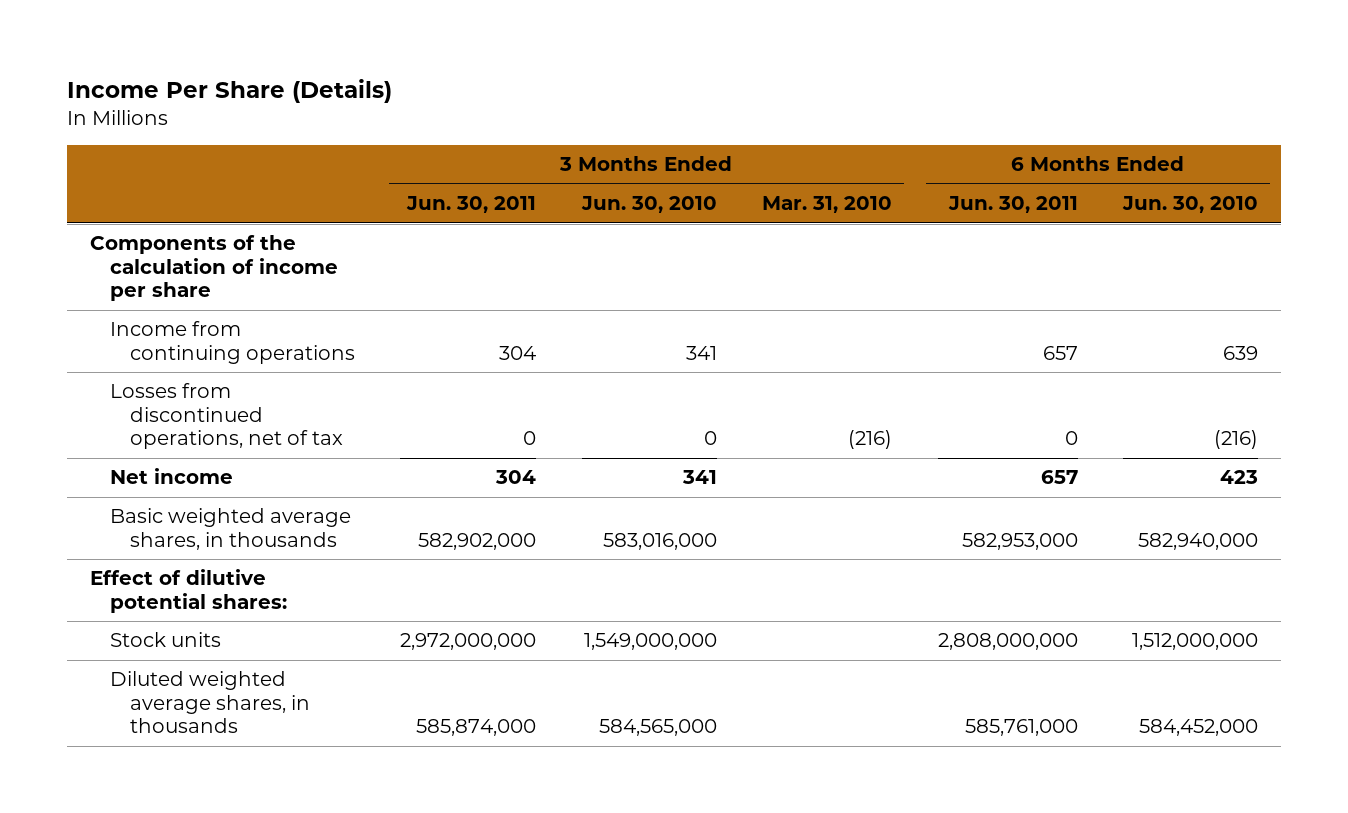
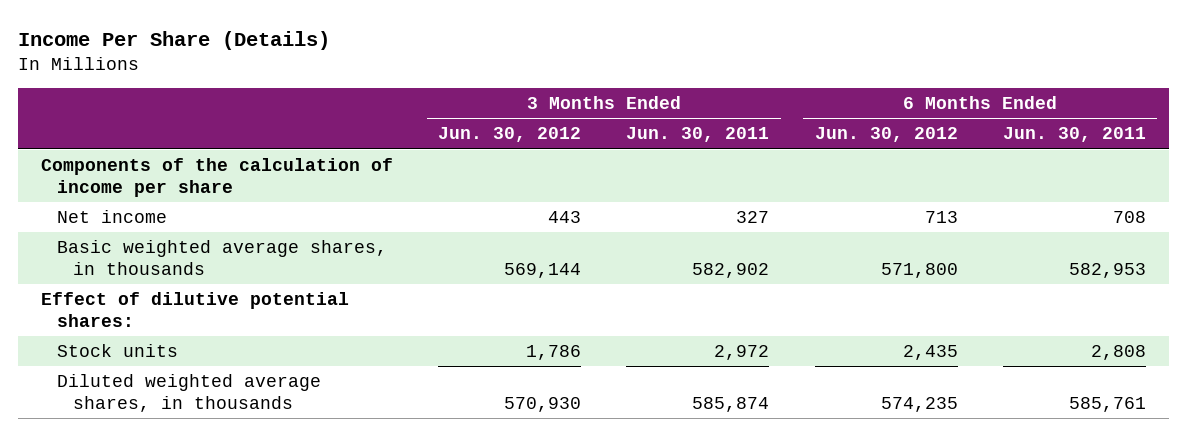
[580,196,717,214] Jun. 30, 2010 -> none
[762,196,893,214] Mar. 31, 2010 -> none
[1122,196,1259,214] Jun. 30, 2010 -> none
none -> [437,127,581,143] Jun. 30, 2012
none -> [814,127,958,143] Jun. 30, 2012
[109,321,355,364] Income from continuing operations -> none
[109,383,343,450] Losses from discontinued operations, net of tax -> none
[495,470,537,485] 304 -> [736,211,770,224] 327
[1040,470,1078,485] 657 -> [1113,211,1147,224] 708
[418,532,537,550] 582,902,000 -> [692,263,770,279] 582,902
[961,532,1078,550] 582,953,000 -> [1069,263,1147,279] 582,953
[400,633,537,651] 2,972,000,000 -> [714,345,770,361] 2,972
[937,633,1078,651] 2,808,000,000 -> [1091,345,1147,361] 2,808
[416,719,537,737] 585,874,000 -> [692,397,770,413] 585,874
[964,719,1078,737] 585,761,000 -> [1069,397,1147,413] 585,761

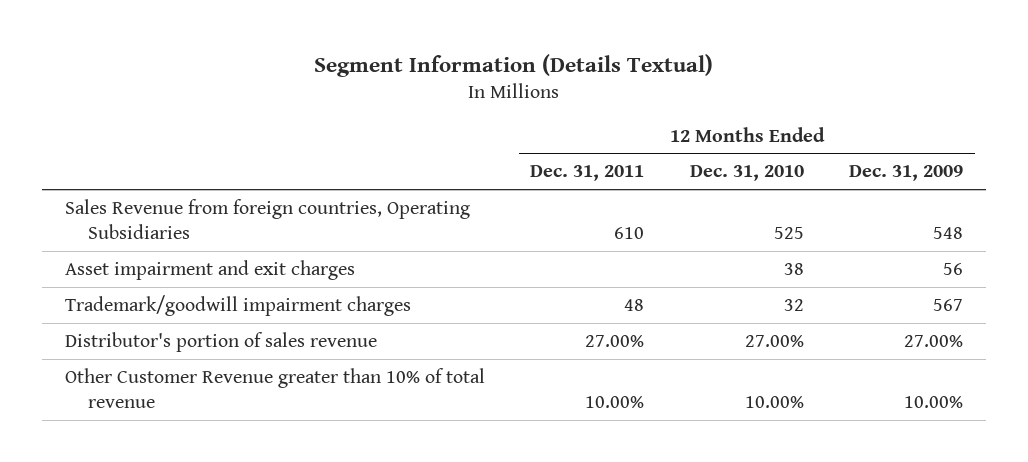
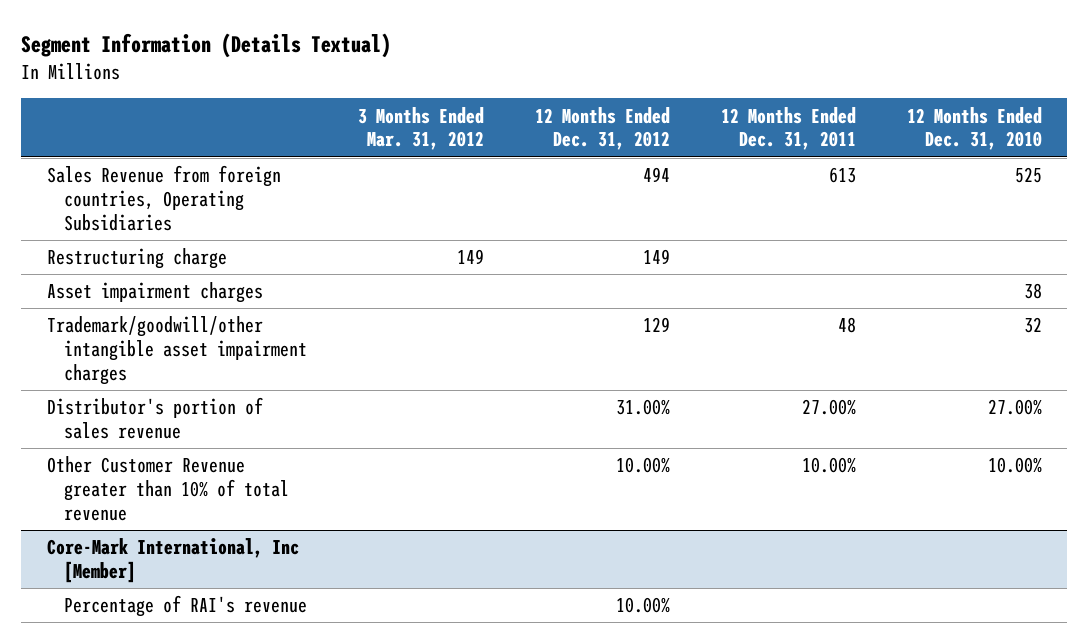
[849,165,964,182] Dec. 31, 2009 -> none
none -> [358,106,485,151] 3 Months Ended Mar. 31, 2012
none -> [534,106,670,151] 12 Months Ended Dec. 31, 2012
[614,226,645,239] 610 -> [828,167,856,184] 613
none -> [46,248,227,270] Restructuring charge
[64,259,355,280] Asset impairment and exit charges -> [46,282,263,304] Asset impairment charges
[64,294,411,316] Trademark/goodwill impairment charges -> [46,316,308,386] Trademark/goodwill/other intangible asset impairment charges
none -> [46,538,299,584] Core-Mark International, Inc [Member]
none -> [64,595,308,618] Percentage of RAI's revenue

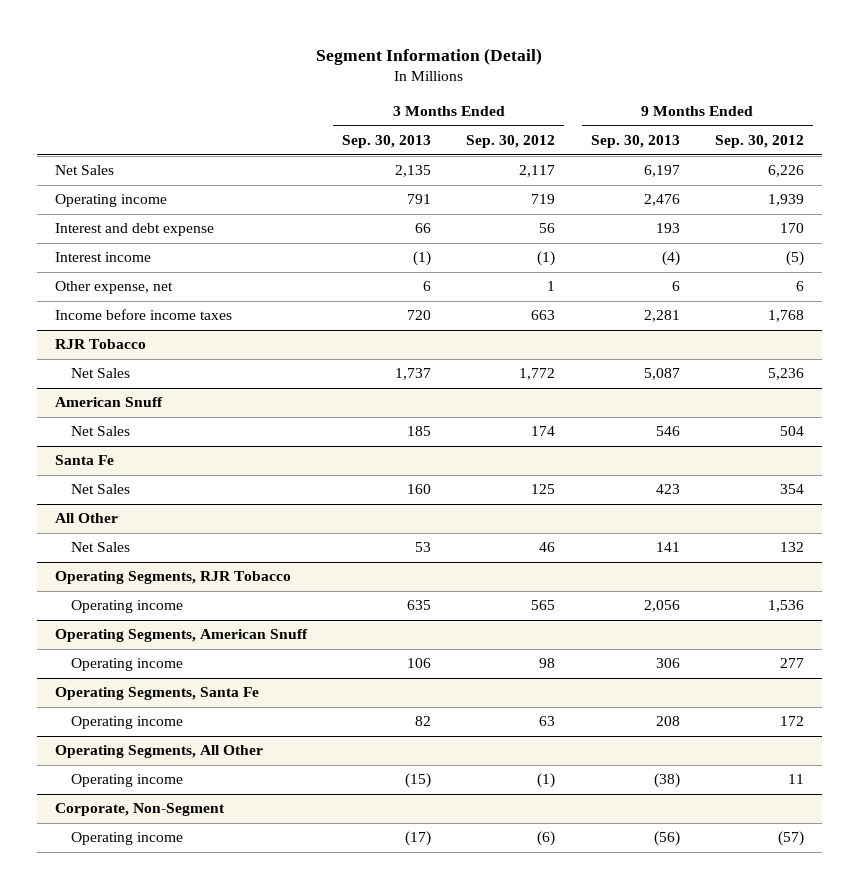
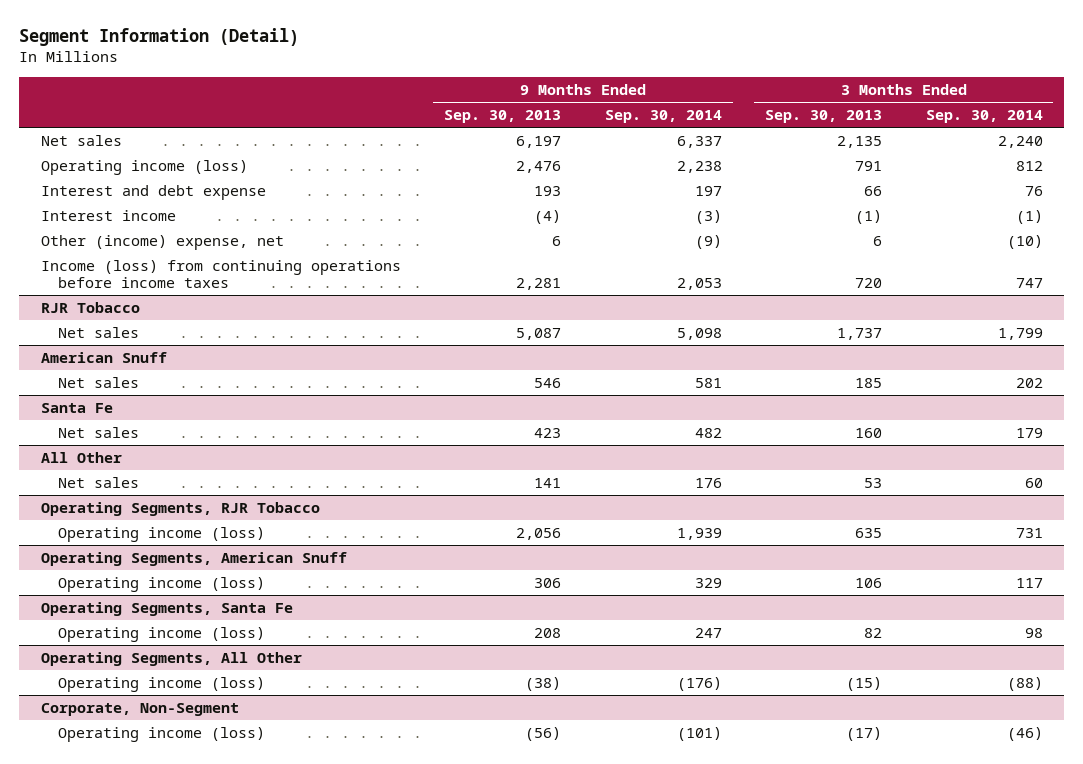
[466,135,556,149] Sep. 30, 2012 -> none
[714,135,804,149] Sep. 30, 2012 -> none
none -> [604,109,722,123] Sep. 30, 2014
none -> [925,109,1043,123] Sep. 30, 2014
[54,165,114,176] Net Sales -> [40,134,122,146] Net sales
[54,194,167,208] Operating income -> [40,159,248,175] Operating income (loss)
[54,281,173,295] Other expense, net -> [40,234,284,250] Other (income) expense, net
[54,309,232,321] Income before income taxes -> [40,259,401,289] Income (loss) from continuing operations before income taxes
[70,368,130,379] Net Sales -> [57,326,139,338] Net sales
[70,426,130,437] Net Sales -> [57,376,139,388] Net sales
[70,484,130,495] Net Sales -> [57,426,139,438] Net sales
[70,542,130,553] Net Sales -> [57,476,139,488] Net sales
[70,600,183,614] Operating income -> [57,526,265,542] Operating income (loss)
[70,658,183,672] Operating income -> [57,576,265,592] Operating income (loss)
[70,716,183,730] Operating income -> [57,626,265,642] Operating income (loss)
[70,774,183,788] Operating income -> [57,676,265,692] Operating income (loss)
[70,832,183,846] Operating income -> [57,726,265,742] Operating income (loss)

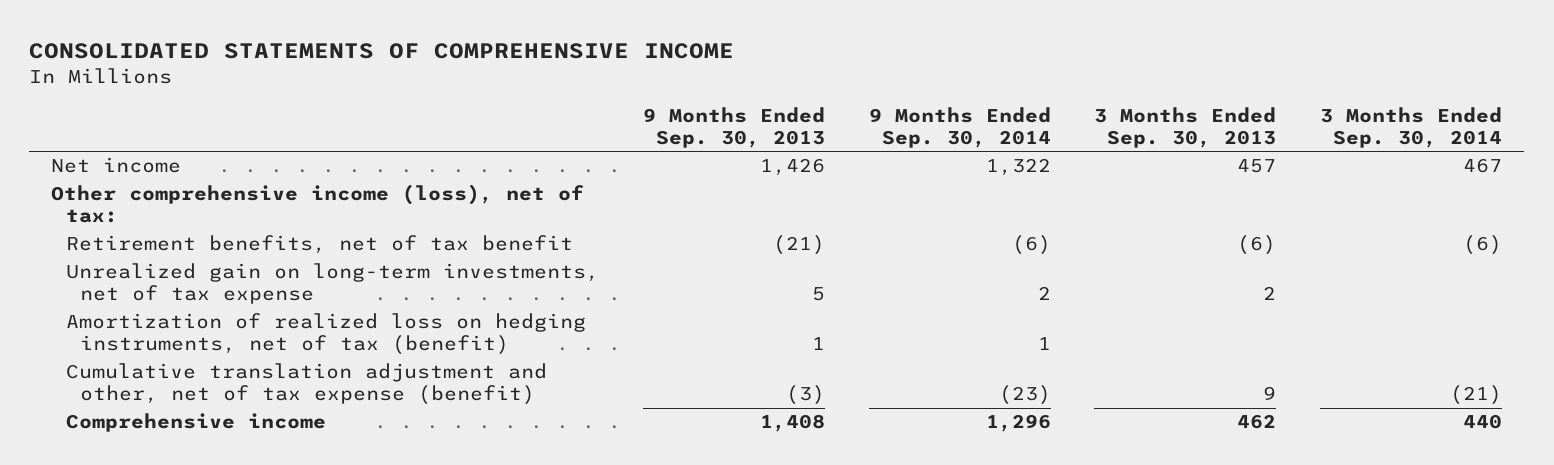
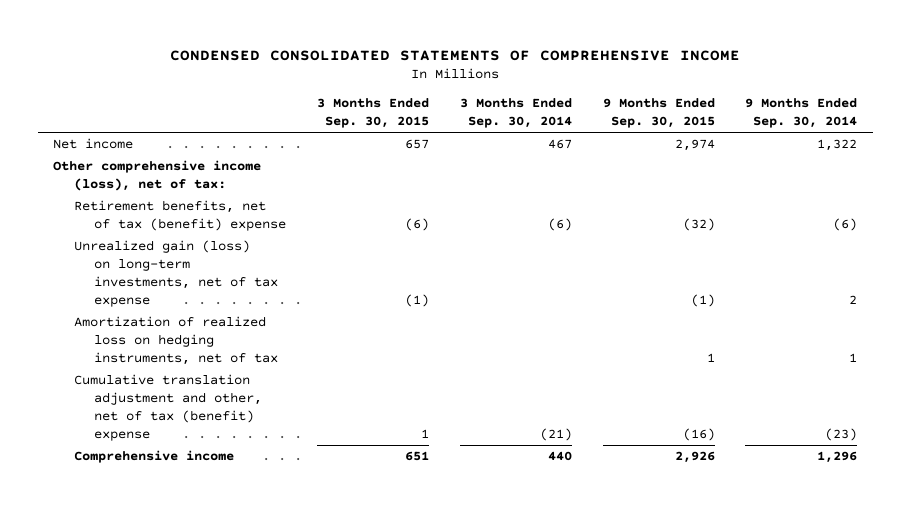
[29,43,735,60] CONSOLIDATED STATEMENTS OF COMPREHENSIVE INCOME -> [170,49,741,61] CONDENSED CONSOLIDATED STATEMENTS OF COMPREHENSIVE INCOME
[642,106,825,148] 9 Months Ended Sep. 30, 2013 -> none
[1094,106,1277,148] 3 Months Ended Sep. 30, 2013 -> none
none -> [317,98,430,129] 3 Months Ended Sep. 30, 2015
none -> [602,98,715,129] 9 Months Ended Sep. 30, 2015
[65,235,573,255] Retirement benefits, net of tax benefit -> [73,199,287,232] Retirement benefits, net of tax (benefit) expense
[65,263,599,305] Unrealized gain on long-term investments, net of tax expense -> [73,239,279,308] Unrealized gain (loss) on long-term investments, net of tax expense
[65,313,586,356] Amortization of realized loss on hedging instruments, net of tax (benefit) -> [73,315,279,366] Amortization of realized loss on hedging instruments, net of tax
[65,363,547,406] Cumulative translation adjustment and other, net of tax expense (benefit) -> [73,373,263,442] Cumulative translation adjustment and other, net of tax (benefit) expense

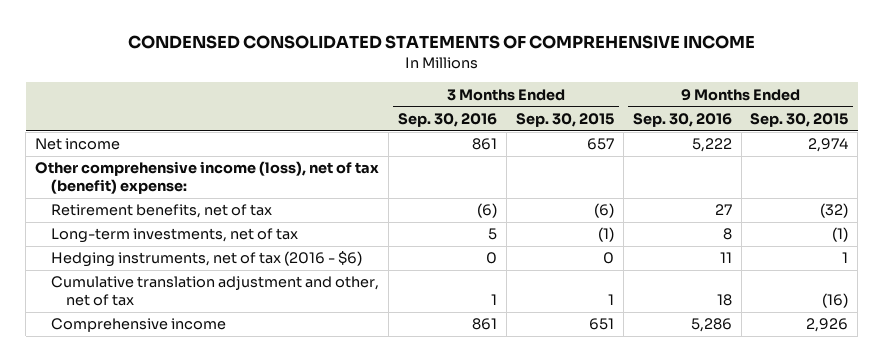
[459,98,572,129] 3 Months Ended Sep. 30, 2014 -> none
[745,98,858,129] 9 Months Ended Sep. 30, 2014 -> none
none -> [398,112,498,127] Sep. 30, 2016
none -> [632,112,732,127] Sep. 30, 2016
[73,315,279,366] Amortization of realized loss on hedging instruments, net of tax -> none
[53,159,262,192] Other comprehensive income (loss), net of tax: -> [35,161,380,195] Other comprehensive income (loss), net of tax (benefit) expense:
[73,199,287,232] Retirement benefits, net of tax (benefit) expense -> [50,204,272,219] Retirement benefits, net of tax
[73,239,279,308] Unrealized gain (loss) on long-term investments, net of tax expense -> [50,228,298,244] Long-term investments, net of tax
none -> [50,251,362,268] Hedging instruments, net of tax (2016 - $6)
[73,373,263,442] Cumulative translation adjustment and other, net of tax (benefit) expense -> [50,276,379,307] Cumulative translation adjustment and other, net of tax

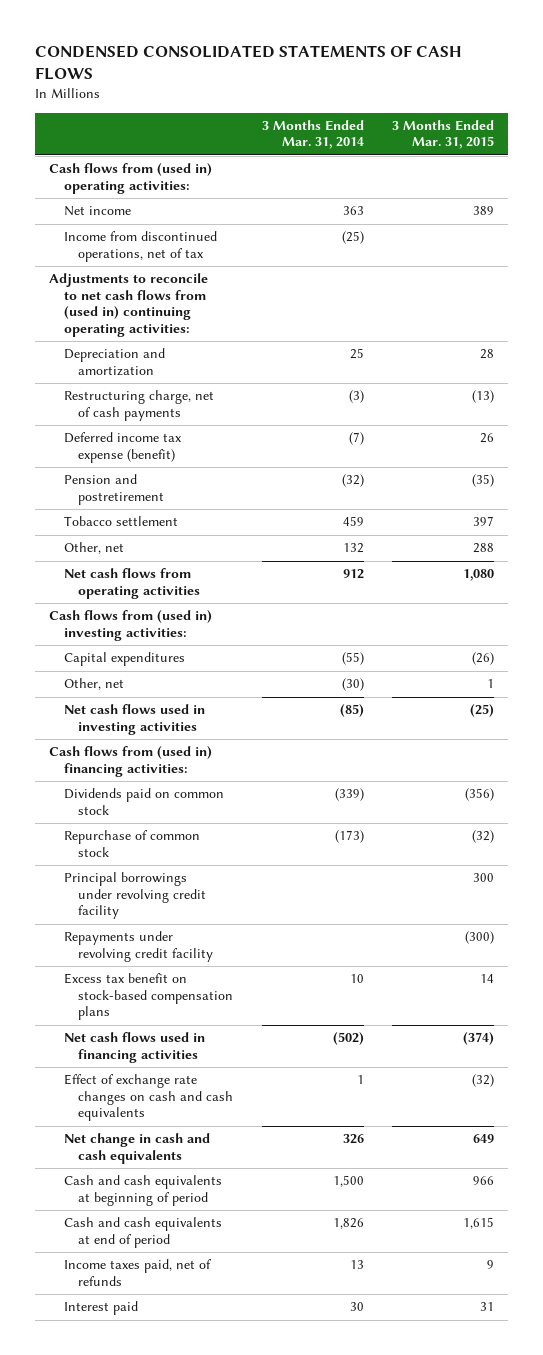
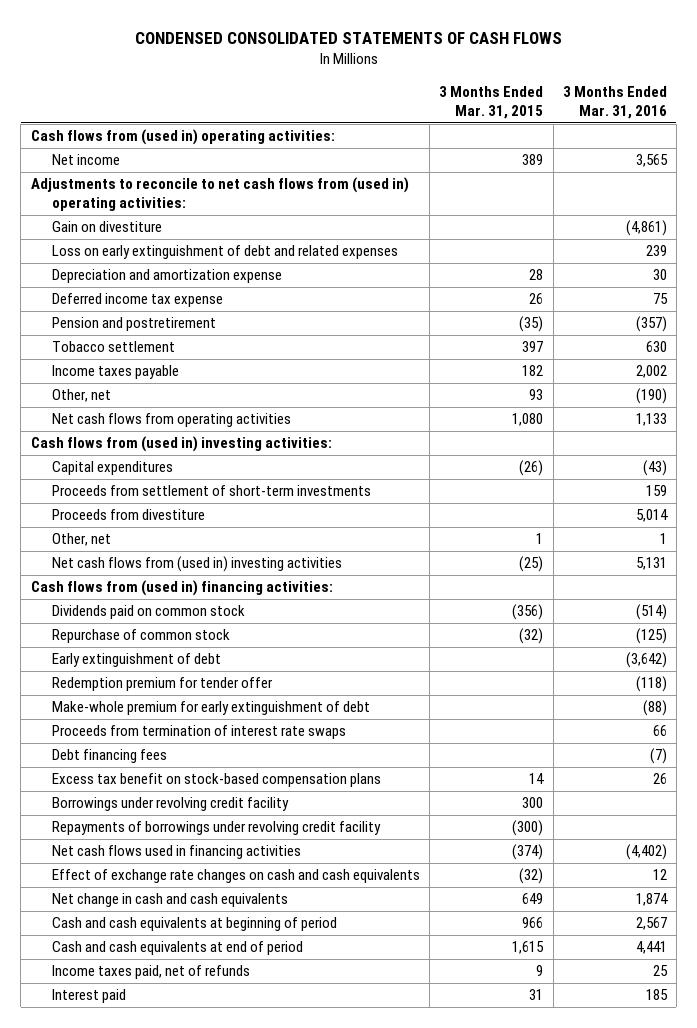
[261,119,364,150] 3 Months Ended Mar. 31, 2014 -> none
none -> [562,85,667,119] 3 Months Ended Mar. 31, 2016
[63,231,217,262] Income from discontinued operations, net of tax -> none
[63,390,214,421] Restructuring charge, net of cash payments -> none
[49,273,209,337] Adjustments to reconcile to net cash flows from (used in) continuing operating activities: -> [30,177,409,212] Adjustments to reconcile to net cash flows from (used in) operating activities:
none -> [52,221,163,233] Gain on divestiture
none -> [52,245,399,260] Loss on early extinguishment of debt and related expenses
[63,348,165,376] Depreciation and amortization -> [52,269,283,284] Depreciation and amortization expense
[63,432,182,463] Deferred income tax expense (benefit) -> [52,293,224,308] Deferred income tax expense
none -> [52,365,180,380] Income taxes payable
[472,543,494,554] 288 -> [529,389,544,401] 93
none -> [52,485,372,497] Proceeds from settlement of short-term investments
none -> [52,509,206,521] Proceeds from divestiture
[63,704,205,735] Net cash flows used in investing activities -> [52,556,343,573] Net cash flows from (used in) investing activities
[63,872,207,920] Principal borrowings under revolving credit facility -> none
[63,931,214,962] Repayments under revolving credit facility -> none
none -> [52,653,222,668] Early extinguishment of debt
none -> [52,677,274,692] Redemption premium for tender offer
none -> [52,701,371,716] Make-whole premium for early extinguishment of debt
none -> [52,725,347,740] Proceeds from termination of interest rate swaps
none -> [52,749,168,764] Debt financing fees
none -> [52,797,290,812] Borrowings under revolving credit facility
none -> [52,821,382,836] Repayments of borrowings under revolving credit facility

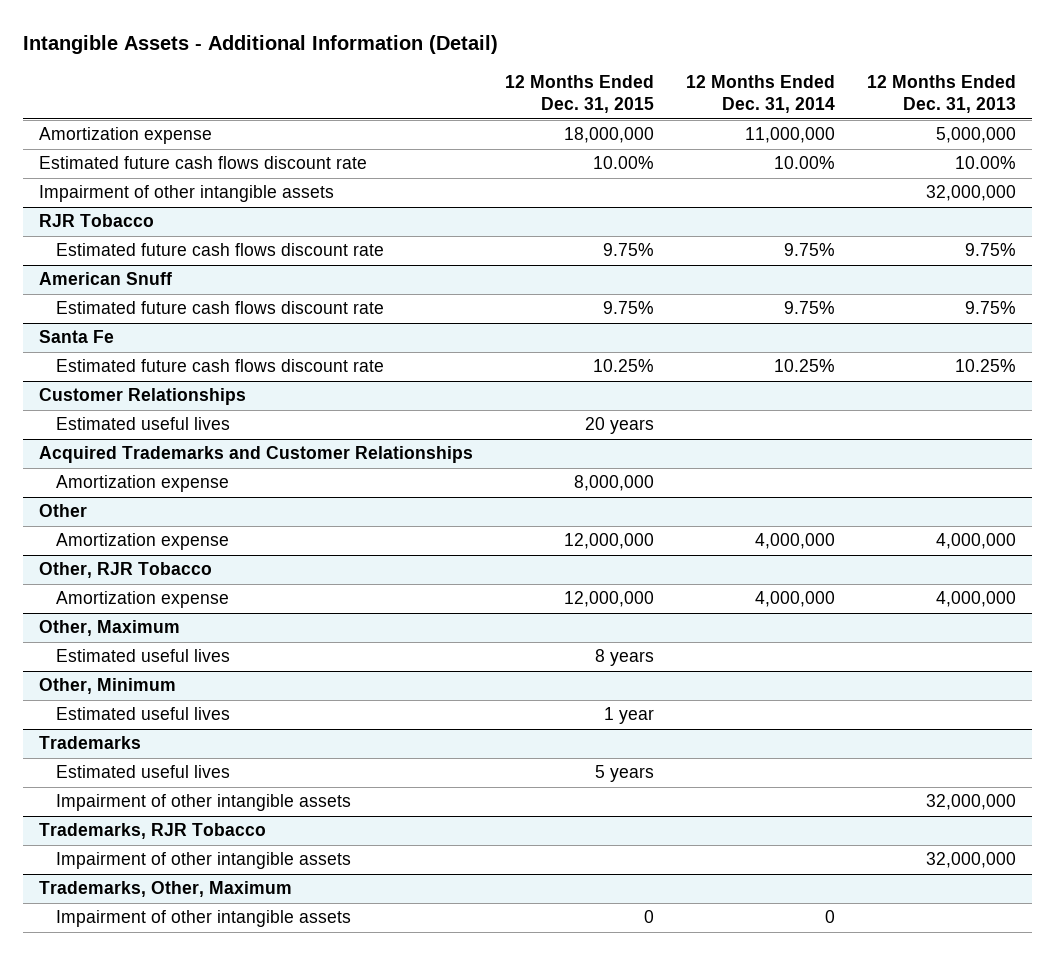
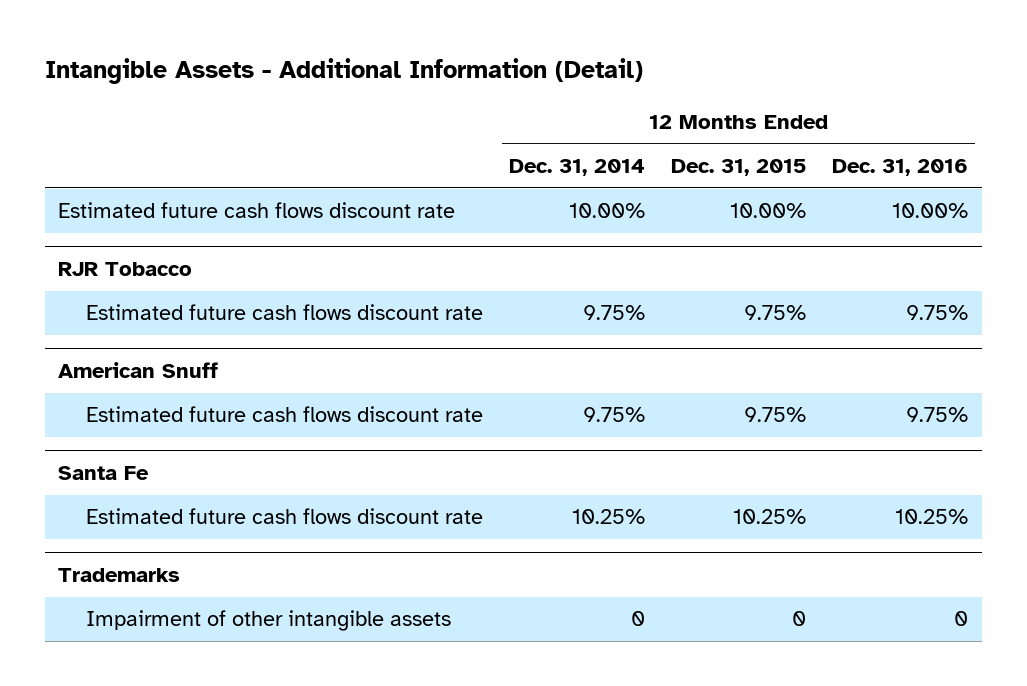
[867,74,1017,114] 12 Months Ended Dec. 31, 2013 -> none
none -> [832,158,969,176] Dec. 31, 2016
[39,127,213,145] Amortization expense -> none
[39,185,335,203] Impairment of other intangible assets -> none
[39,388,247,406] Customer Relationships -> none
[55,417,230,431] Estimated useful lives -> none
[39,446,474,464] Acquired Trademarks and Customer Relationships -> none
[55,475,229,493] Amortization expense -> none
[39,504,88,518] Other -> none
[55,533,229,551] Amortization expense -> none
[39,562,213,579] Other, RJR Tobacco -> none
[55,591,229,609] Amortization expense -> none
[39,620,181,637] Other, Maximum -> none
[55,649,230,663] Estimated useful lives -> none
[39,678,177,695] Other, Minimum -> none
[55,707,230,721] Estimated useful lives -> none
[55,765,230,779] Estimated useful lives -> none
[55,794,351,812] Impairment of other intangible assets -> none
[39,823,267,840] Trademarks, RJR Tobacco -> none
[55,852,351,870] Impairment of other intangible assets -> none
[39,881,293,898] Trademarks, Other, Maximum -> none

